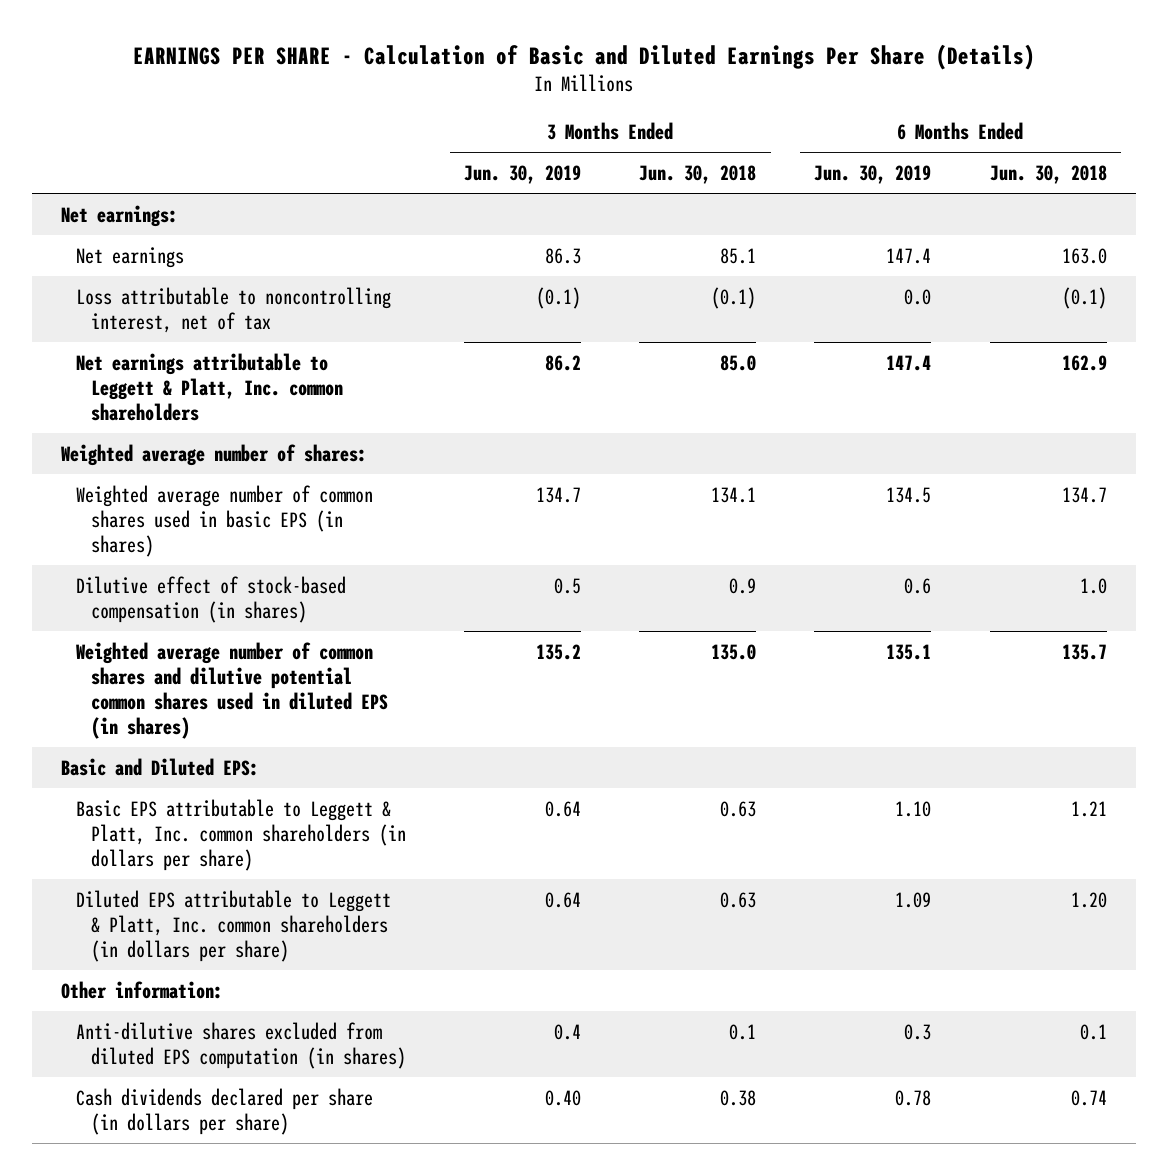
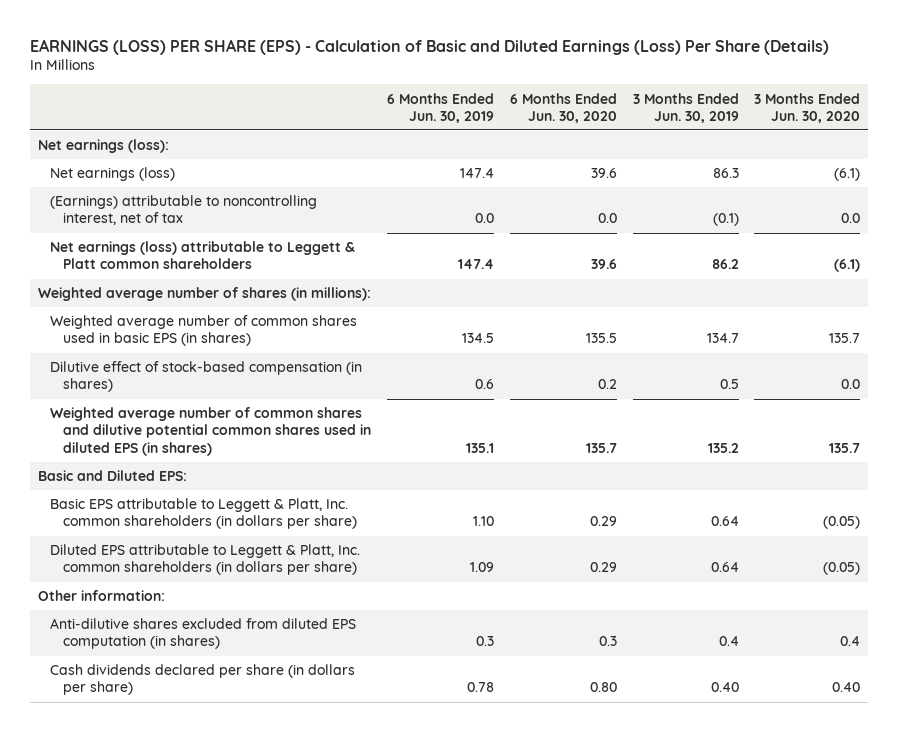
[132,43,1035,70] EARNINGS PER SHARE - Calculation of Basic and Diluted Earnings Per Share (Details) -> [29,38,829,55] EARNINGS (LOSS) PER SHARE (EPS) - Calculation of Basic and Diluted Earnings (Loss) Per Share (Details)
[639,164,757,184] Jun. 30, 2018 -> none
[989,164,1107,184] Jun. 30, 2018 -> none
none -> [509,92,617,123] 6 Months Ended Jun. 30, 2020
none -> [754,92,861,123] 3 Months Ended Jun. 30, 2020
[61,204,179,227] Net earnings: -> [37,139,169,154] Net earnings (loss):
[76,246,185,268] Net earnings -> [50,167,176,182] Net earnings (loss)
[76,286,392,333] Loss attributable to noncontrolling interest, net of tax -> [50,195,318,226] (Earnings) attributable to noncontrolling interest, net of tax
[76,352,344,421] Net earnings attributable to Leggett & Platt, Inc. common shareholders -> [50,241,356,270] Net earnings (loss) attributable to Leggett & Platt common shareholders
[61,443,368,466] Weighted average number of shares: -> [37,287,371,302] Weighted average number of shares (in millions):

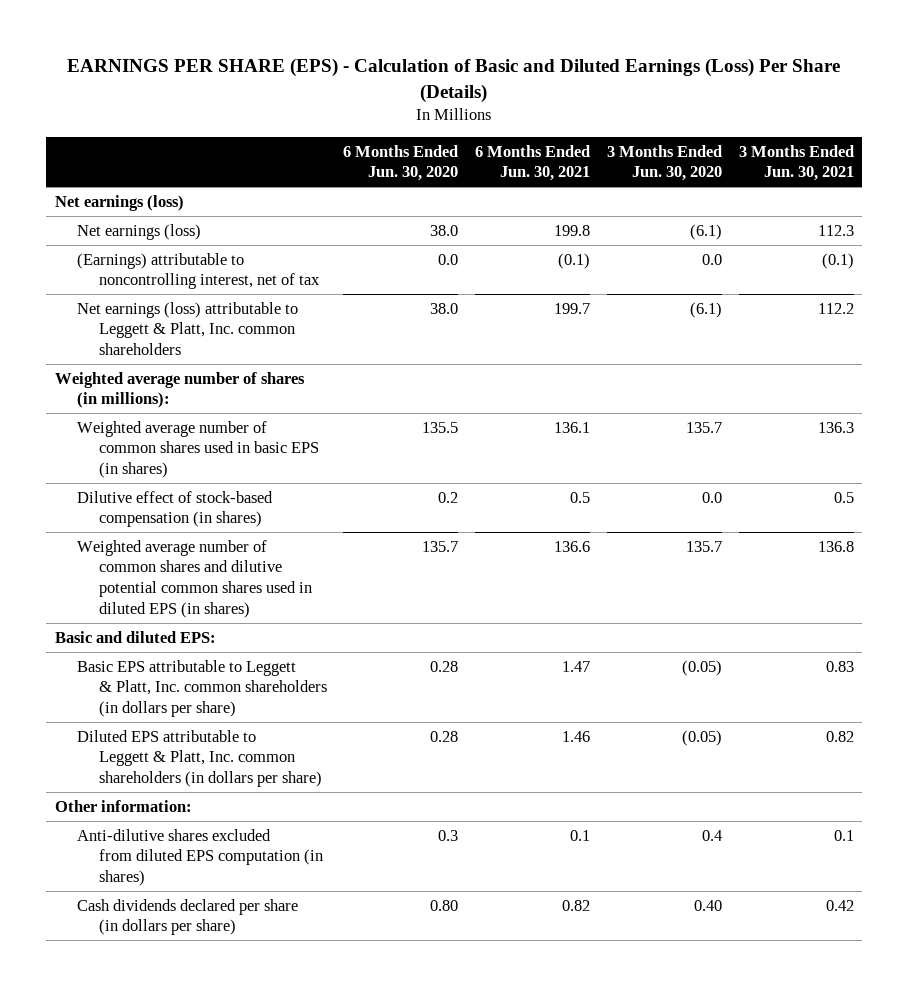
[29,38,829,55] EARNINGS (LOSS) PER SHARE (EPS) - Calculation of Basic and Diluted Earnings (Loss) Per Share (Details) -> [67,58,841,103] EARNINGS PER SHARE (EPS) - Calculation of Basic and Diluted Earnings (Loss) Per Share (Details)
[386,92,494,123] 6 Months Ended Jun. 30, 2019 -> none
[632,92,739,123] 3 Months Ended Jun. 30, 2019 -> none
none -> [475,144,591,182] 6 Months Ended Jun. 30, 2021
none -> [738,144,854,182] 3 Months Ended Jun. 30, 2021
[37,139,169,154] Net earnings (loss): -> [54,194,184,211] Net earnings (loss)
[590,168,617,179] 39.6 -> [430,224,459,236] 38.0
[50,241,356,270] Net earnings (loss) attributable to Leggett & Platt common shareholders -> [76,301,298,356] Net earnings (loss) attributable to Leggett & Platt, Inc. common shareholders
[590,259,617,270] 39.6 -> [430,302,459,314] 38.0
[37,470,187,482] Basic and Diluted EPS: -> [54,630,216,643] Basic and diluted EPS:
[589,516,617,527] 0.29 -> [430,660,459,672] 0.28
[589,562,617,573] 0.29 -> [430,730,459,742] 0.28

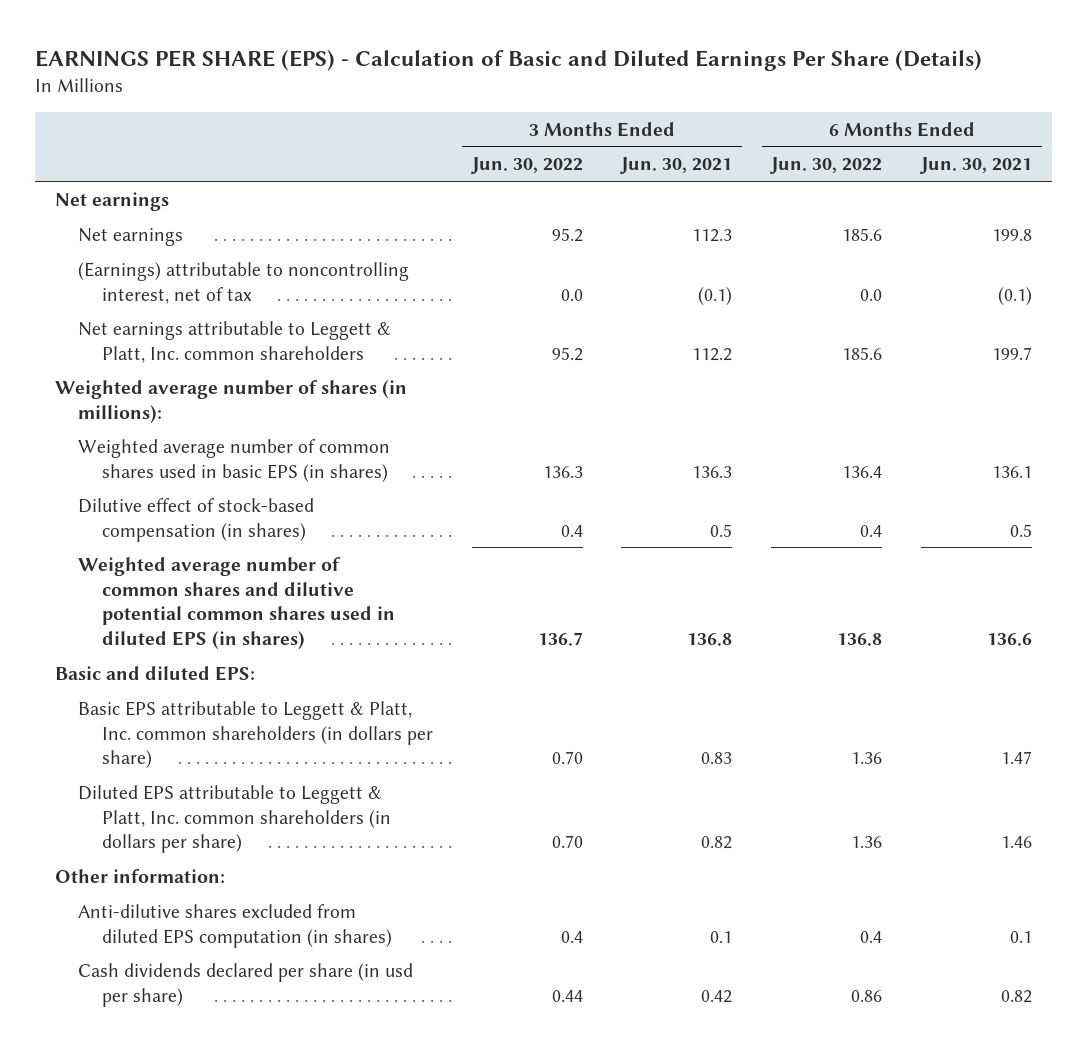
[67,58,841,103] EARNINGS PER SHARE (EPS) - Calculation of Basic and Diluted Earnings (Loss) Per Share (Details) -> [35,49,983,71] EARNINGS PER SHARE (EPS) - Calculation of Basic and Diluted Earnings Per Share (Details)
[343,144,459,182] 6 Months Ended Jun. 30, 2020 -> none
[606,144,722,182] 3 Months Ended Jun. 30, 2020 -> none
none -> [470,157,583,175] Jun. 30, 2022
none -> [770,157,883,175] Jun. 30, 2022
[54,194,184,211] Net earnings (loss) -> [54,191,169,211] Net earnings
[76,223,201,240] Net earnings (loss) -> [78,227,184,246] Net earnings
[76,301,298,356] Net earnings (loss) attributable to Leggett & Platt, Inc. common shareholders -> [78,320,392,363] Net earnings attributable to Leggett & Platt, Inc. common shareholders
[76,898,298,936] Cash dividends declared per share (in dollars per share) -> [78,962,414,1007] Cash dividends declared per share (in usd per share)

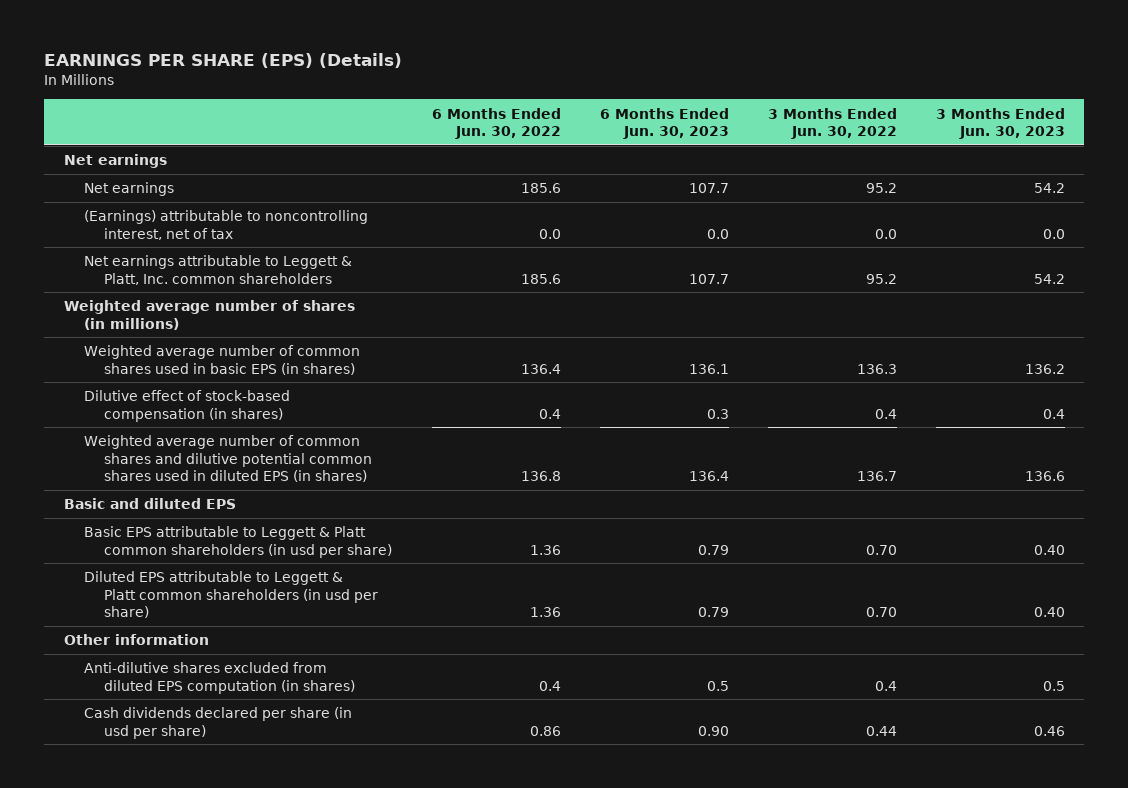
[35,49,983,71] EARNINGS PER SHARE (EPS) - Calculation of Basic and Diluted Earnings Per Share (Details) -> [44,53,403,69] EARNINGS PER SHARE (EPS) (Details)
[620,157,733,175] Jun. 30, 2021 -> none
[920,157,1033,175] Jun. 30, 2021 -> none
none -> [599,107,729,139] 6 Months Ended Jun. 30, 2023
none -> [935,107,1065,139] 3 Months Ended Jun. 30, 2023
[54,379,407,423] Weighted average number of shares (in millions): -> [63,300,355,330] Weighted average number of shares (in millions)
[54,665,255,681] Basic and diluted EPS: -> [63,498,236,510] Basic and diluted EPS
[78,700,433,769] Basic EPS attributable to Leggett & Platt, Inc. common shareholders (in dollars per share) -> [84,526,393,558] Basic EPS attributable to Leggett & Platt common shareholders (in usd per share)
[78,784,391,854] Diluted EPS attributable to Leggett & Platt, Inc. common shareholders (in dollars per share) -> [84,571,379,618] Diluted EPS attributable to Leggett & Platt common shareholders (in usd per share)
[54,868,225,883] Other information: -> [63,634,209,646] Other information

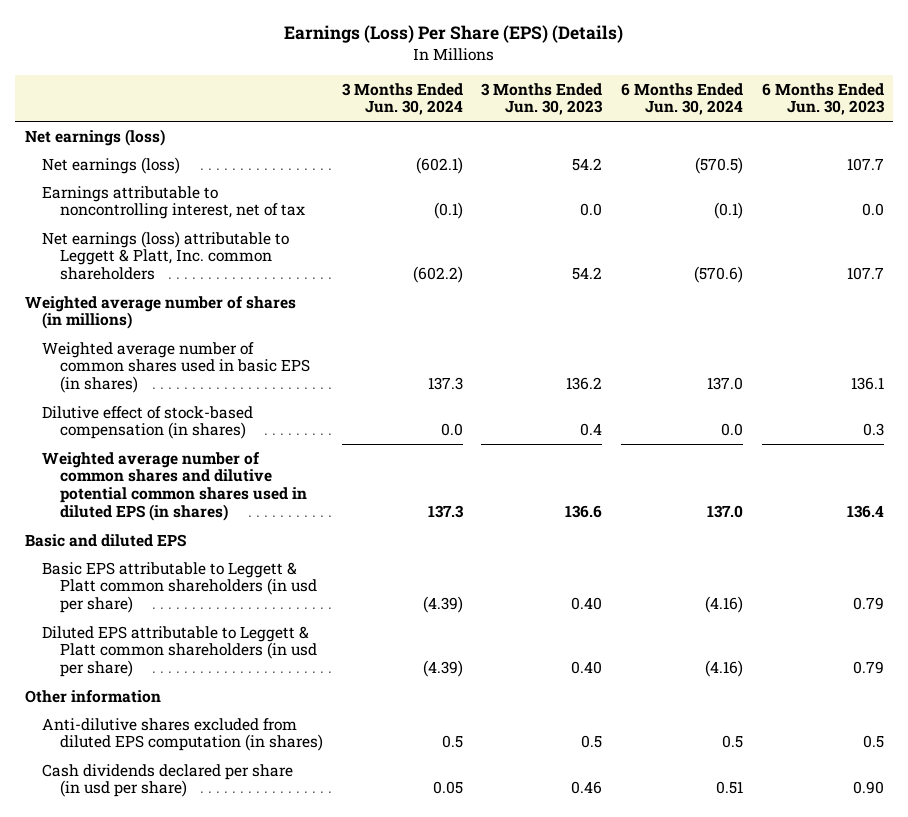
[44,53,403,69] EARNINGS PER SHARE (EPS) (Details) -> [284,24,624,43] Earnings (Loss) Per Share (EPS) (Details)
[431,107,561,139] 6 Months Ended Jun. 30, 2022 -> none
[767,107,897,139] 3 Months Ended Jun. 30, 2022 -> none
none -> [341,82,463,116] 3 Months Ended Jun. 30, 2024
none -> [620,82,743,116] 6 Months Ended Jun. 30, 2024
[63,154,167,169] Net earnings -> [24,128,165,146] Net earnings (loss)
[84,182,175,197] Net earnings -> [42,156,181,174] Net earnings (loss)
[84,210,369,240] (Earnings) attributable to noncontrolling interest, net of tax -> [42,185,305,220] Earnings attributable to noncontrolling interest, net of tax
[84,255,353,285] Net earnings attributable to Leggett & Platt, Inc. common shareholders -> [42,230,290,281] Net earnings (loss) attributable to Leggett & Platt, Inc. common shareholders

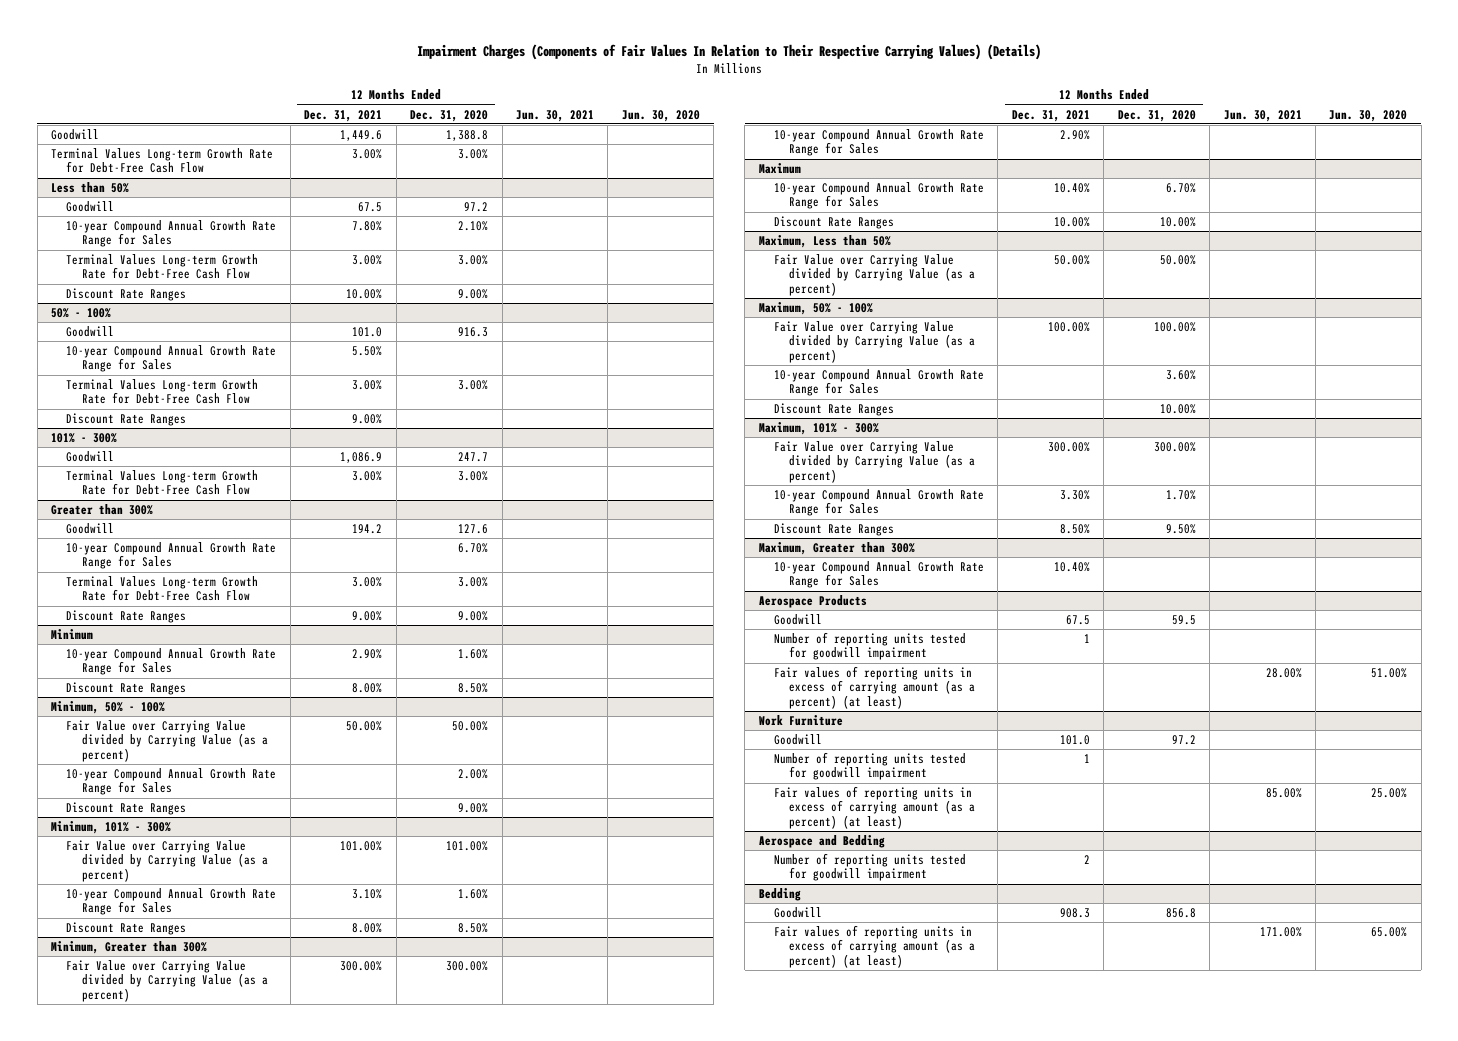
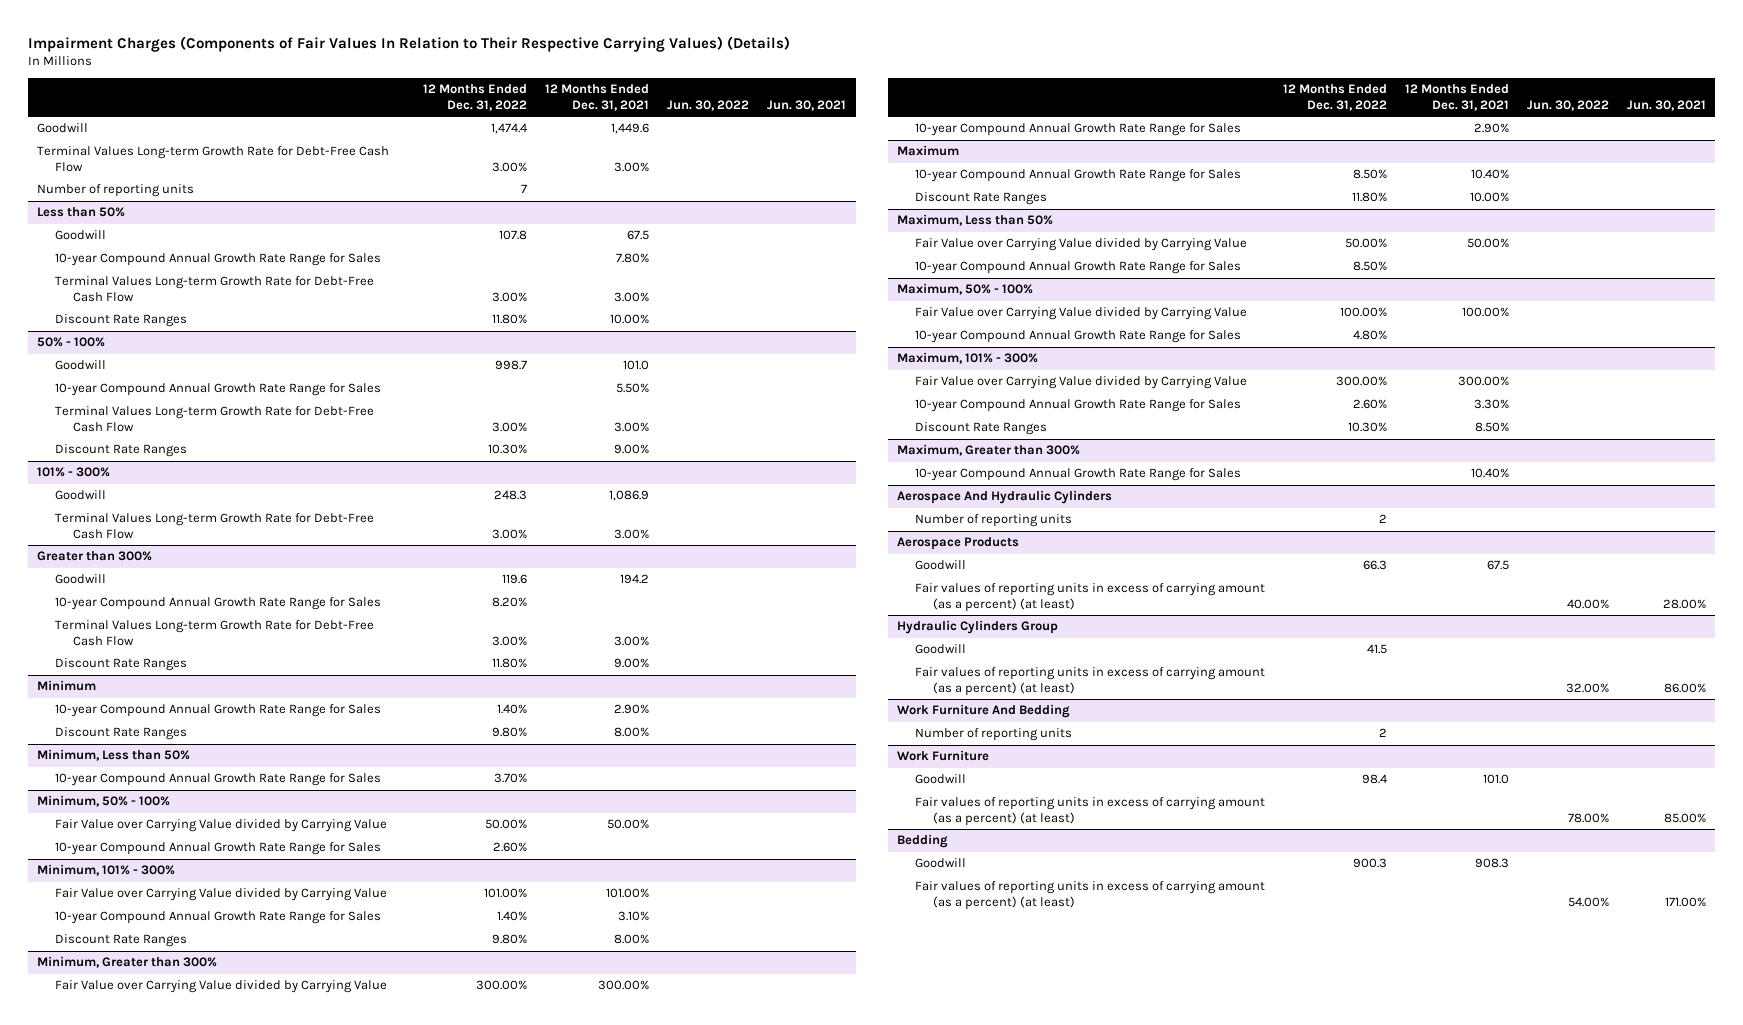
[410,109,489,122] Dec. 31, 2020 -> none
[621,109,700,122] Jun. 30, 2020 -> none
none -> [423,84,528,111] 12 Months Ended Dec. 31, 2022
none -> [667,99,750,111] Jun. 30, 2022
none -> [36,184,194,198] Number of reporting units
none -> [36,749,190,762] Minimum, Less than 50%
none -> [54,773,381,787] 10-year Compound Annual Growth Rate Range for Sales
[66,719,268,762] Fair Value over Carrying Value divided by Carrying Value (as a percent) -> [54,819,387,833] Fair Value over Carrying Value divided by Carrying Value
[66,801,187,815] Discount Rate Ranges -> none
[66,839,268,882] Fair Value over Carrying Value divided by Carrying Value (as a percent) -> [54,888,387,902] Fair Value over Carrying Value divided by Carrying Value
[66,959,268,1002] Fair Value over Carrying Value divided by Carrying Value (as a percent) -> [54,980,387,994] Fair Value over Carrying Value divided by Carrying Value
[773,253,976,296] Fair Value over Carrying Value divided by Carrying Value (as a percent) -> [914,238,1247,252] Fair Value over Carrying Value divided by Carrying Value
none -> [914,261,1241,275] 10-year Compound Annual Growth Rate Range for Sales
[773,320,976,363] Fair Value over Carrying Value divided by Carrying Value (as a percent) -> [914,307,1247,321] Fair Value over Carrying Value divided by Carrying Value
[773,402,894,416] Discount Rate Ranges -> none
[773,440,976,483] Fair Value over Carrying Value divided by Carrying Value (as a percent) -> [914,376,1247,390] Fair Value over Carrying Value divided by Carrying Value
none -> [896,490,1112,505] Aerospace And Hydraulic Cylinders
none -> [914,514,1072,528] Number of reporting units
[773,631,966,661] Number of reporting units tested for goodwill impairment -> none
none -> [896,620,1058,635] Hydraulic Cylinders Group
none -> [914,644,966,655] Goodwill
none -> [914,667,1265,697] Fair values of reporting units in excess of carrying amount (as a percent) (at least)
none -> [896,704,1070,719] Work Furniture And Bedding
none -> [914,728,1072,742] Number of reporting units
[773,751,966,781] Number of reporting units tested for goodwill impairment -> none
[758,834,885,848] Aerospace and Bedding -> none
[773,852,966,882] Number of reporting units tested for goodwill impairment -> none

